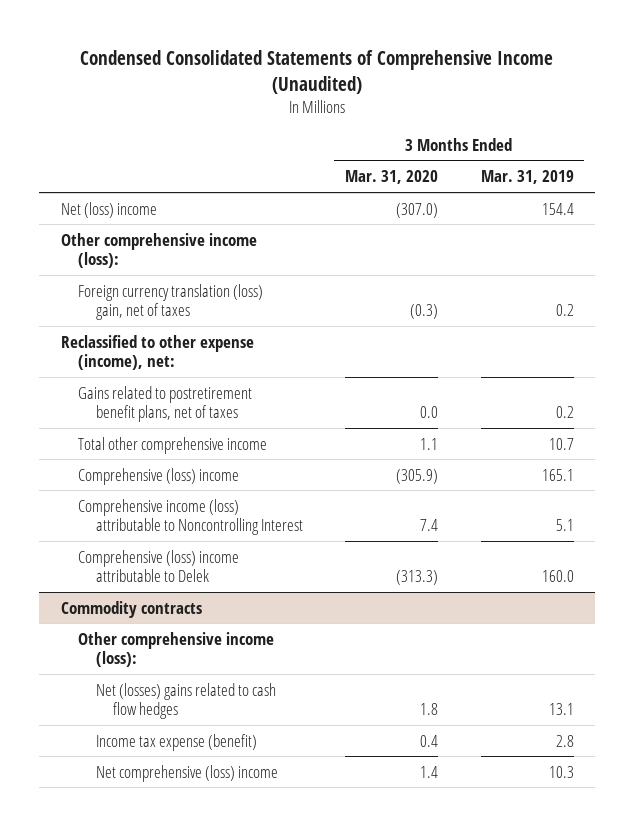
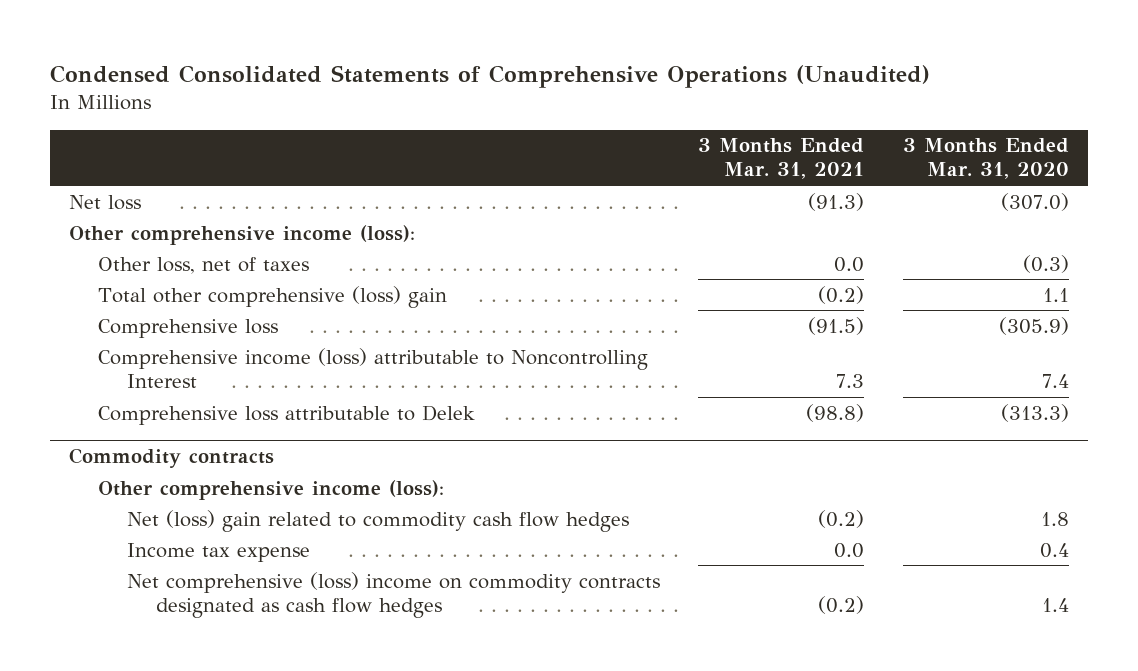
[80,50,554,94] Condensed Consolidated Statements of Comprehensive Income (Unaudited) -> [50,64,931,88] Condensed Consolidated Statements of Comprehensive Operations (Unaudited)
[480,170,574,185] Mar. 31, 2019 -> none
none -> [698,138,865,180] 3 Months Ended Mar. 31, 2021
[60,201,157,218] Net (loss) income -> [69,194,142,210] Net loss
[78,283,264,321] Foreign currency translation (loss) gain, net of taxes -> none
[60,334,254,371] Reclassified to other expense (income), net: -> none
[78,385,253,423] Gains related to postretirement benefit plans, net of taxes -> none
none -> [98,256,310,274] Other loss, net of taxes
[78,436,268,454] Total other comprehensive income -> [98,285,448,308] Total other comprehensive (loss) gain
[78,467,240,485] Comprehensive (loss) income -> [98,318,279,338] Comprehensive loss
[78,549,240,583] Comprehensive (loss) income attributable to Delek -> [98,404,476,425] Comprehensive loss attributable to Delek
[95,682,276,720] Net (losses) gains related to cash flow hedges -> [126,509,629,532] Net (loss) gain related to commodity cash flow hedges
[95,733,257,751] Income tax expense (benefit) -> [126,542,310,562] Income tax expense
[95,764,278,782] Net comprehensive (loss) income -> [126,571,660,618] Net comprehensive (loss) income on commodity contracts designated as cash flow hedges

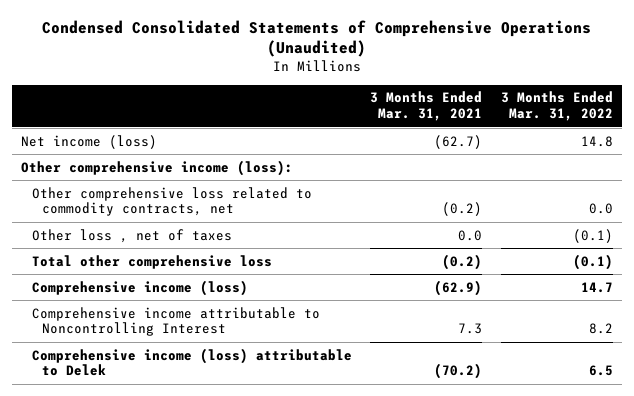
[902,138,1069,180] 3 Months Ended Mar. 31, 2020 -> none
none -> [500,91,613,122] 3 Months Ended Mar. 31, 2022
[69,224,416,245] Other comprehensive income (loss): -> none
[98,256,310,274] Other loss, net of taxes -> none
[98,285,448,308] Total other comprehensive (loss) gain -> none
[98,318,279,338] Comprehensive loss -> none
[98,347,649,388] Comprehensive income (loss) attributable to Noncontrolling Interest -> none
[98,404,476,425] Comprehensive loss attributable to Delek -> none
[69,447,275,468] Commodity contracts -> none
[69,194,142,210] Net loss -> [21,134,158,149] Net income (loss)
[808,192,865,211] (91.3) -> [434,134,483,149] (62.7)
[126,509,629,532] Net (loss) gain related to commodity cash flow hedges -> none
[126,542,310,562] Income tax expense -> none
[126,571,660,618] Net comprehensive (loss) income on commodity contracts designated as cash flow hedges -> none
none -> [31,186,312,217] Other comprehensive loss related to commodity contracts, net
none -> [31,228,232,243] Other loss , net of taxes
none -> [31,254,272,269] Total other comprehensive loss
none -> [31,279,248,296] Comprehensive income (loss)
none -> [31,306,320,337] Comprehensive income attributable to Noncontrolling Interest
none -> [31,347,352,377] Comprehensive income (loss) attributable to Delek

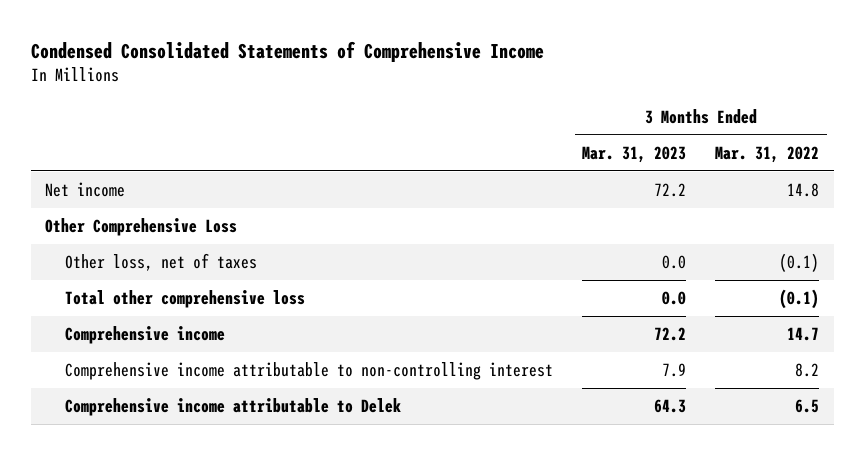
[42,19,592,58] Condensed Consolidated Statements of Comprehensive Operations (Unaudited) -> [30,40,544,62] Condensed Consolidated Statements of Comprehensive Income
[370,91,483,122] 3 Months Ended Mar. 31, 2021 -> none
none -> [582,145,687,163] Mar. 31, 2023
[31,186,312,217] Other comprehensive loss related to commodity contracts, net -> none
[21,134,158,149] Net income (loss) -> [45,182,126,198] Net income
[21,159,294,176] Other comprehensive income (loss): -> [45,218,238,237] Other Comprehensive Loss
[31,228,232,243] Other loss , net of taxes -> [65,253,258,272] Other loss, net of taxes
[31,279,248,296] Comprehensive income (loss) -> [65,326,226,345] Comprehensive income
[31,306,320,337] Comprehensive income attributable to Noncontrolling Interest -> [65,362,554,381] Comprehensive income attributable to non-controlling interest
[31,347,352,377] Comprehensive income (loss) attributable to Delek -> [65,398,402,417] Comprehensive income attributable to Delek

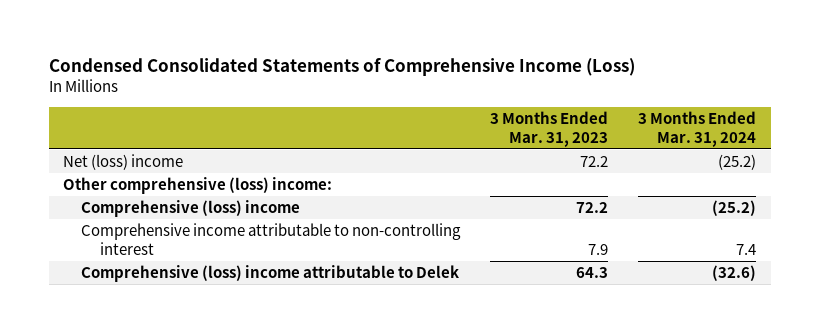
[30,40,544,62] Condensed Consolidated Statements of Comprehensive Income -> [48,57,635,76] Condensed Consolidated Statements of Comprehensive Income (Loss)
[715,145,820,163] Mar. 31, 2022 -> none
none -> [637,110,756,147] 3 Months Ended Mar. 31, 2024
[65,253,258,272] Other loss, net of taxes -> none
[65,290,306,309] Total other comprehensive loss -> none
[45,182,126,198] Net income -> [63,153,184,170] Net (loss) income
[45,218,238,237] Other Comprehensive Loss -> [63,176,333,194] Other comprehensive (loss) income:
[65,326,226,345] Comprehensive income -> [81,199,301,217] Comprehensive (loss) income
[65,398,402,417] Comprehensive income attributable to Delek -> [81,264,460,282] Comprehensive (loss) income attributable to Delek

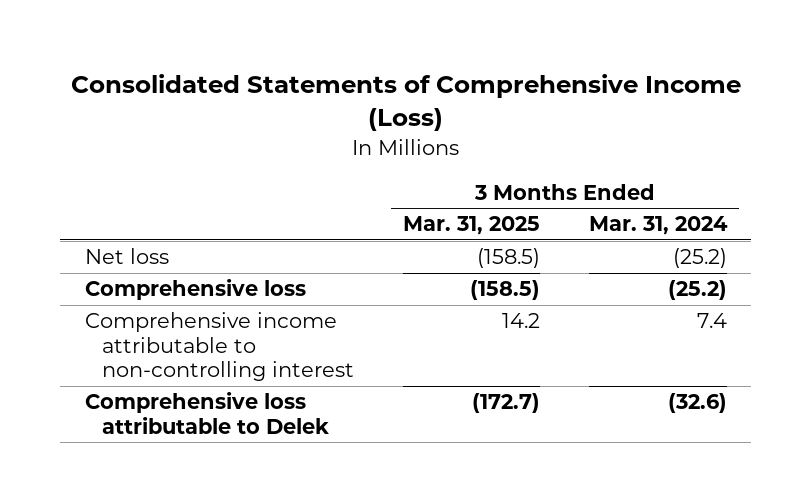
[48,57,635,76] Condensed Consolidated Statements of Comprehensive Income (Loss) -> [70,74,741,132] Consolidated Statements of Comprehensive Income (Loss)
[490,110,609,147] 3 Months Ended Mar. 31, 2023 -> none
none -> [402,216,540,236] Mar. 31, 2025
[63,176,333,194] Other comprehensive (loss) income: -> none
[63,153,184,170] Net (loss) income -> [84,248,169,265] Net loss
[81,199,301,217] Comprehensive (loss) income -> [84,279,306,301] Comprehensive loss
[81,264,460,282] Comprehensive (loss) income attributable to Delek -> [84,392,329,434] Comprehensive loss attributable to Delek

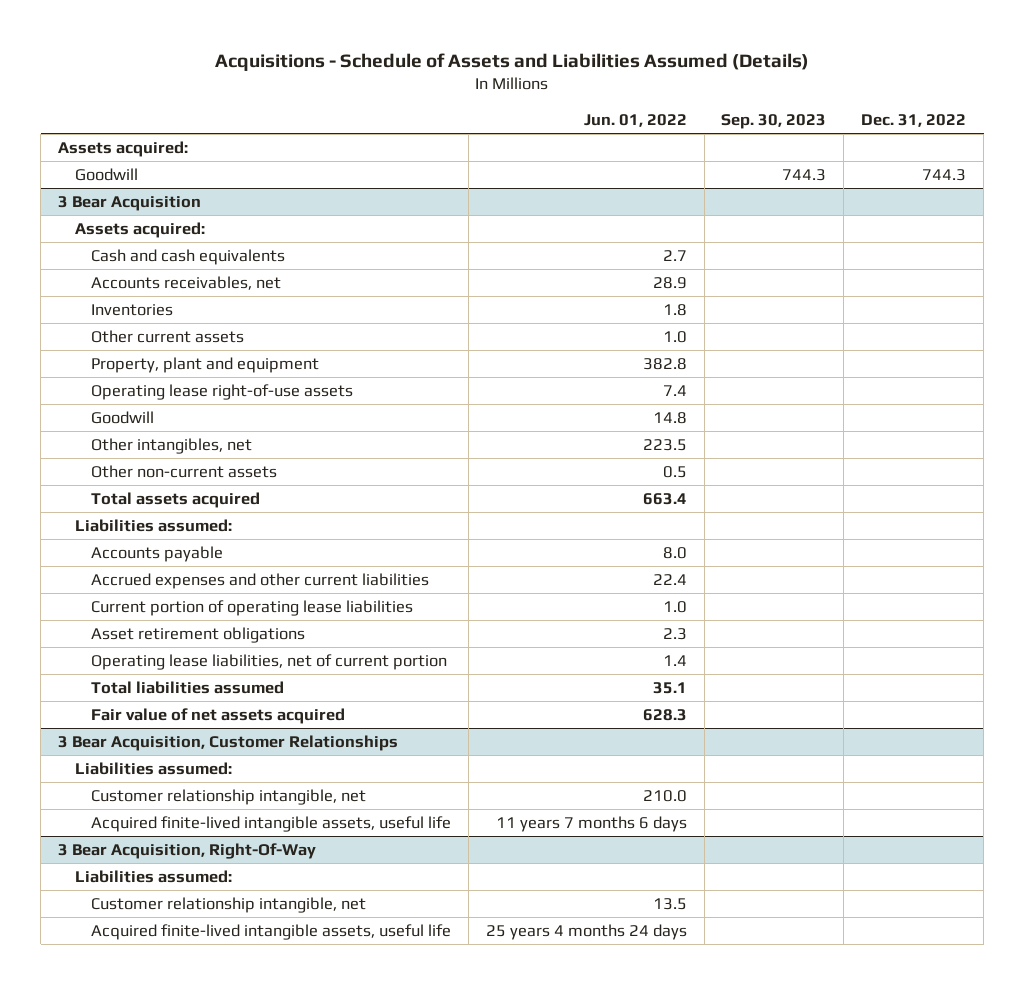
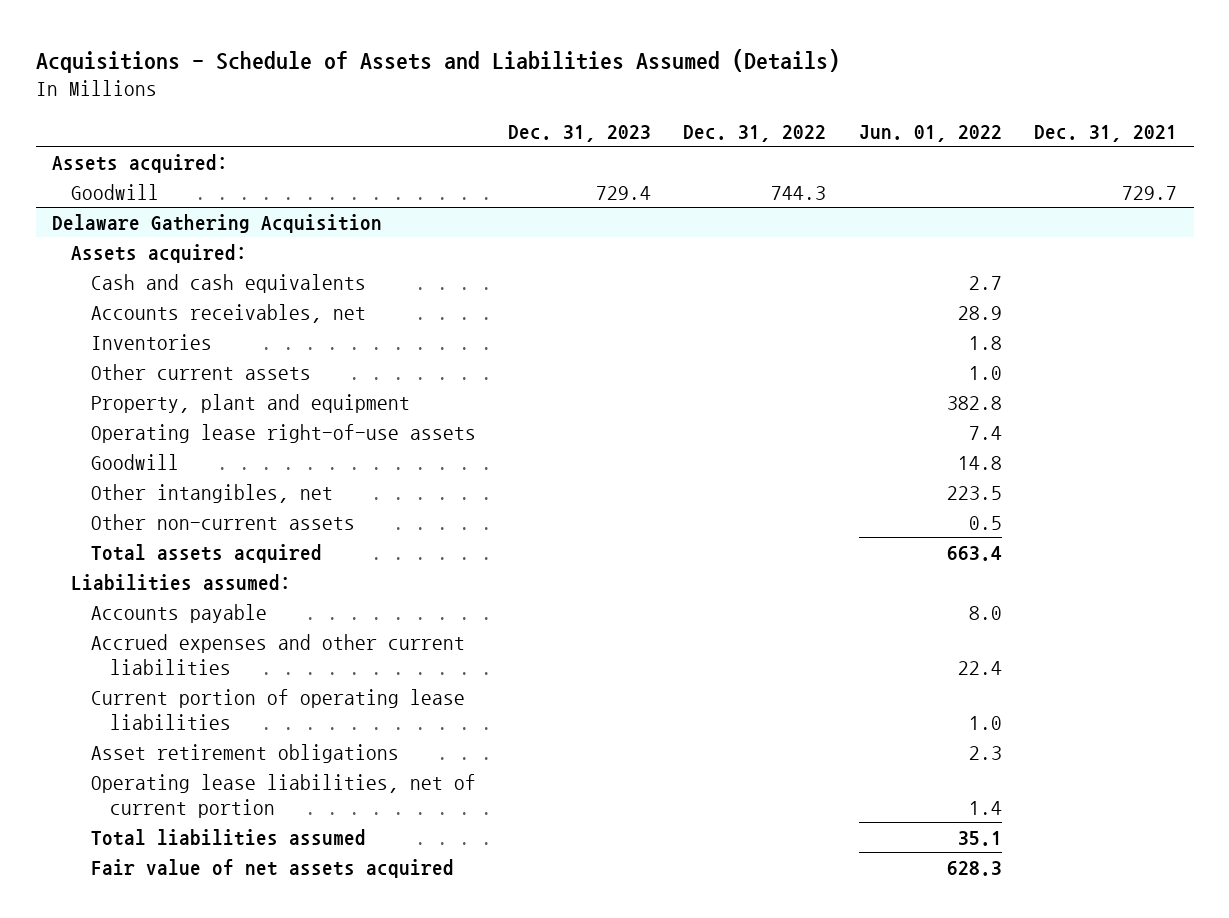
[721,113,827,129] Sep. 30, 2023 -> none
none -> [507,124,651,142] Dec. 31, 2023
none -> [1034,124,1178,142] Dec. 31, 2021
[58,196,202,212] 3 Bear Acquisition -> none
none -> [51,213,382,233] Delaware Gathering Acquisition
[58,735,399,752] 3 Bear Acquisition, Customer Relationships -> none
[74,762,232,776] Liabilities assumed: -> none
[90,789,366,806] Customer relationship intangible, net -> none
[90,816,451,833] Acquired finite-lived intangible assets, useful life -> none
[58,843,317,860] 3 Bear Acquisition, Right-Of-Way -> none
[74,870,232,884] Liabilities assumed: -> none
[90,897,366,914] Customer relationship intangible, net -> none
[90,924,451,941] Acquired finite-lived intangible assets, useful life -> none

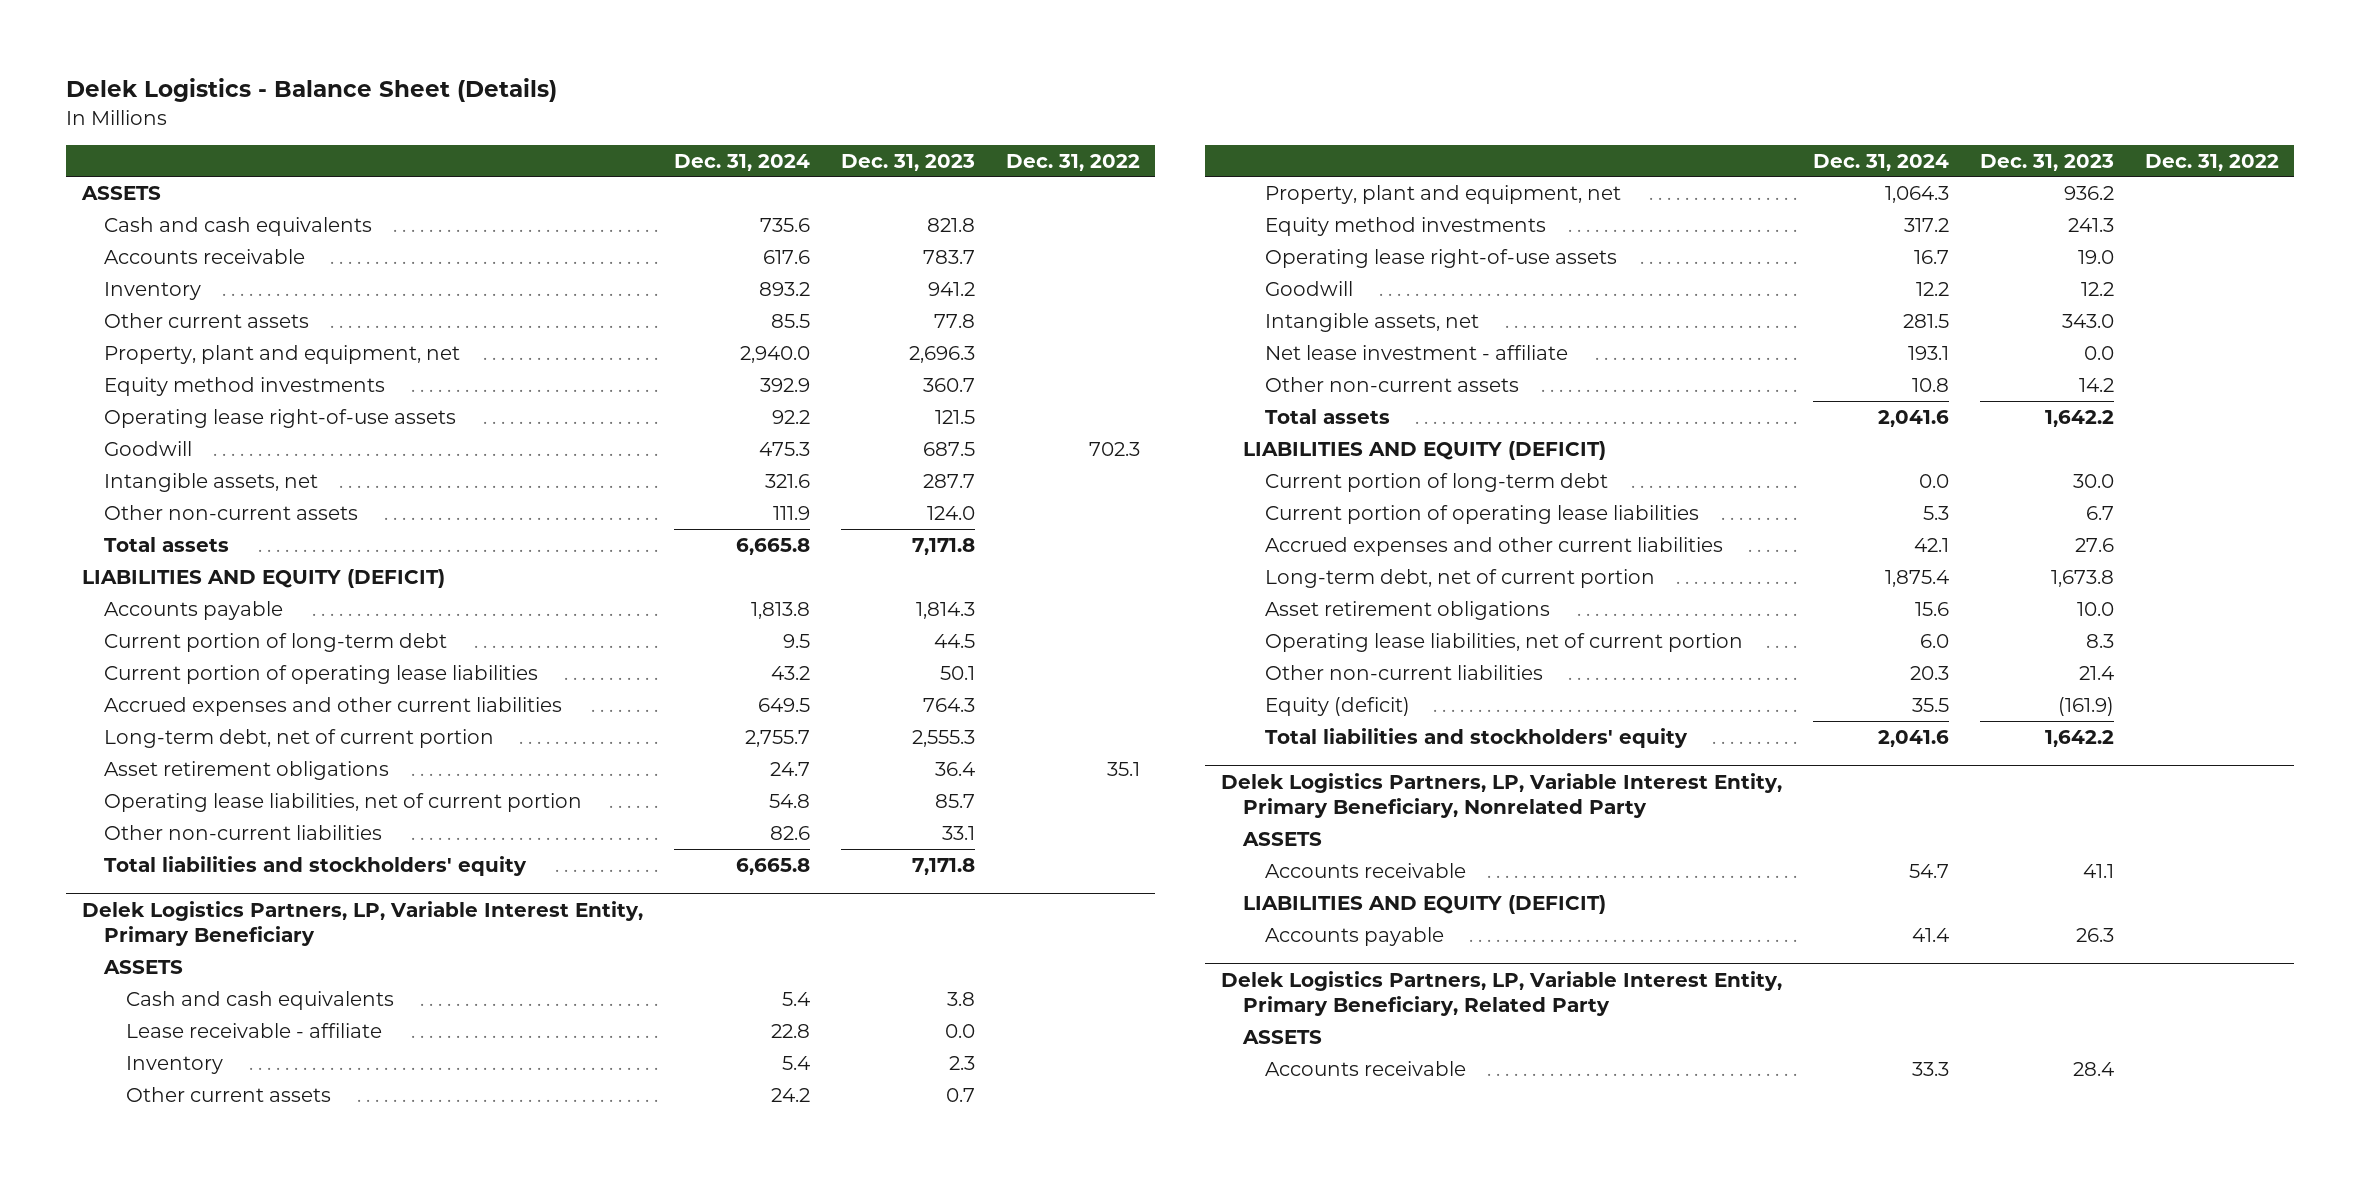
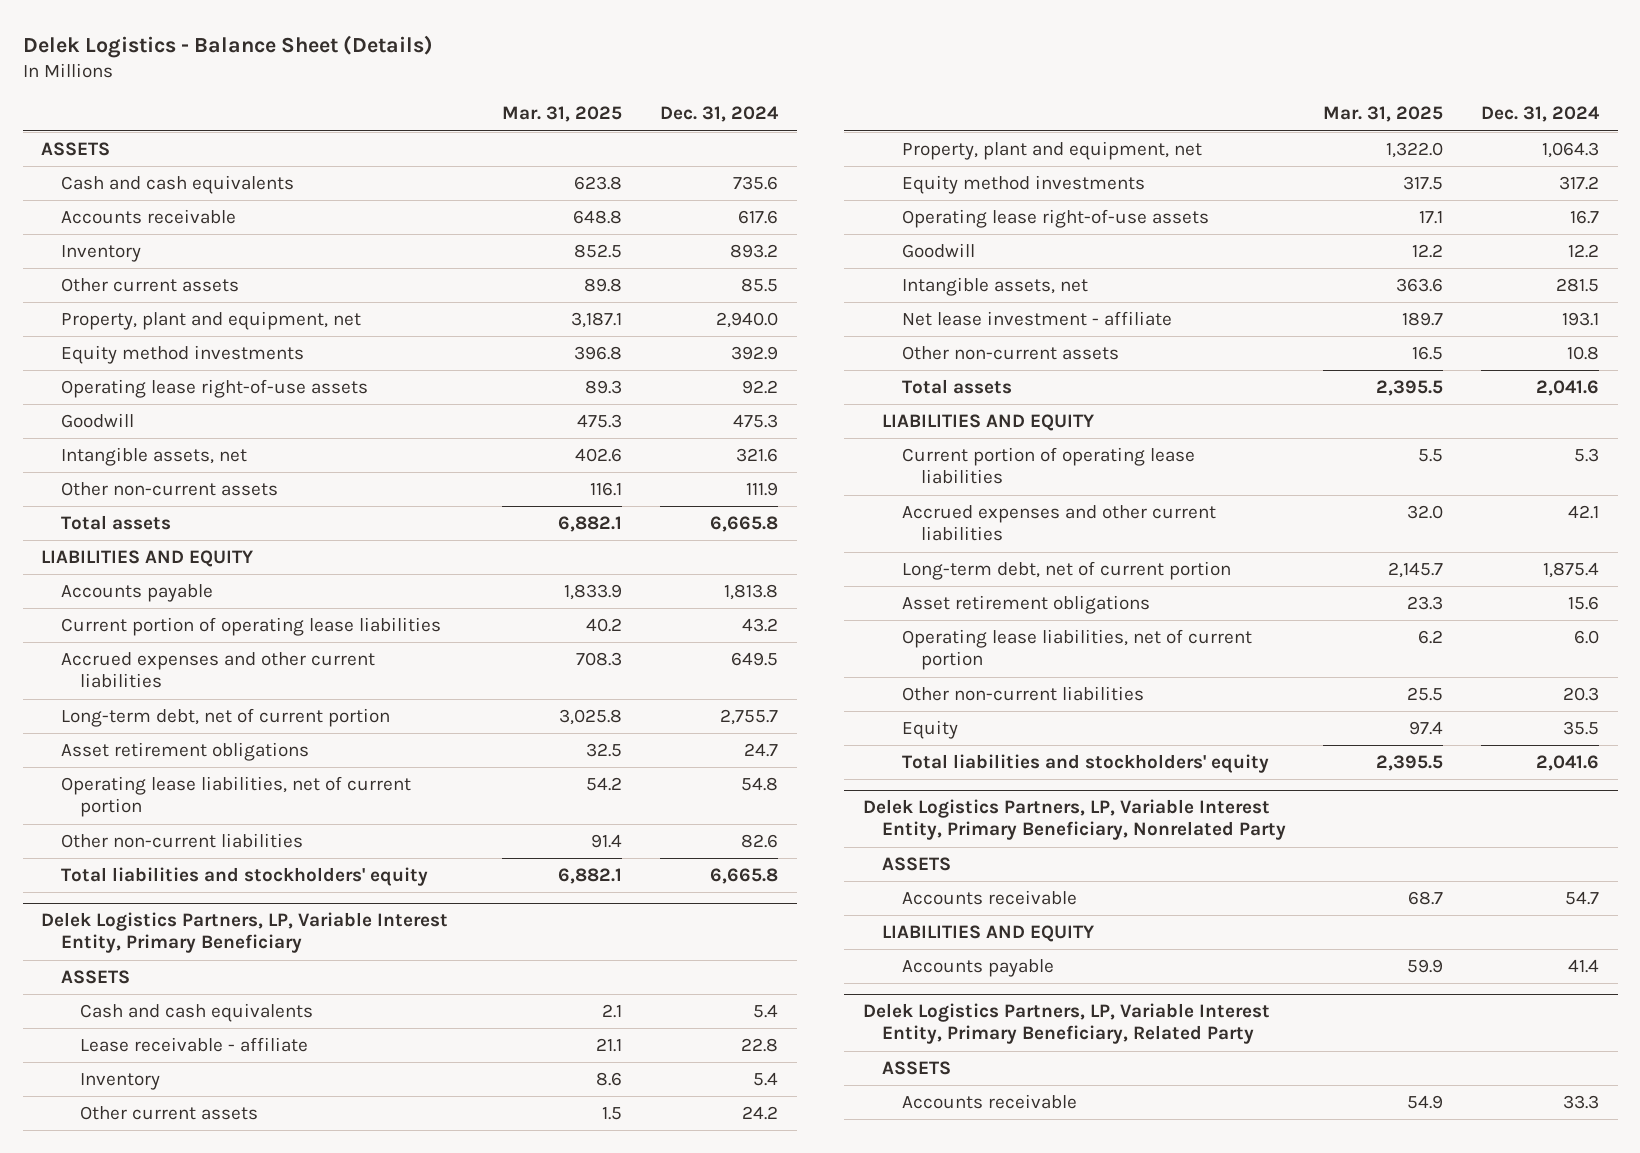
[840,153,975,171] Dec. 31, 2023 -> none
[1005,153,1140,171] Dec. 31, 2022 -> none
none -> [502,106,623,123] Mar. 31, 2025
[81,568,445,588] LIABILITIES AND EQUITY (DEFICIT) -> [41,550,254,568] LIABILITIES AND EQUITY
[103,632,447,652] Current portion of long-term debt -> none
[1265,472,1609,492] Current portion of long-term debt -> none
[1242,440,1606,460] LIABILITIES AND EQUITY (DEFICIT) -> [882,414,1095,432] LIABILITIES AND EQUITY
[1265,696,1411,716] Equity (deficit) -> [901,720,958,740] Equity
[1242,894,1606,914] LIABILITIES AND EQUITY (DEFICIT) -> [882,925,1095,943] LIABILITIES AND EQUITY

